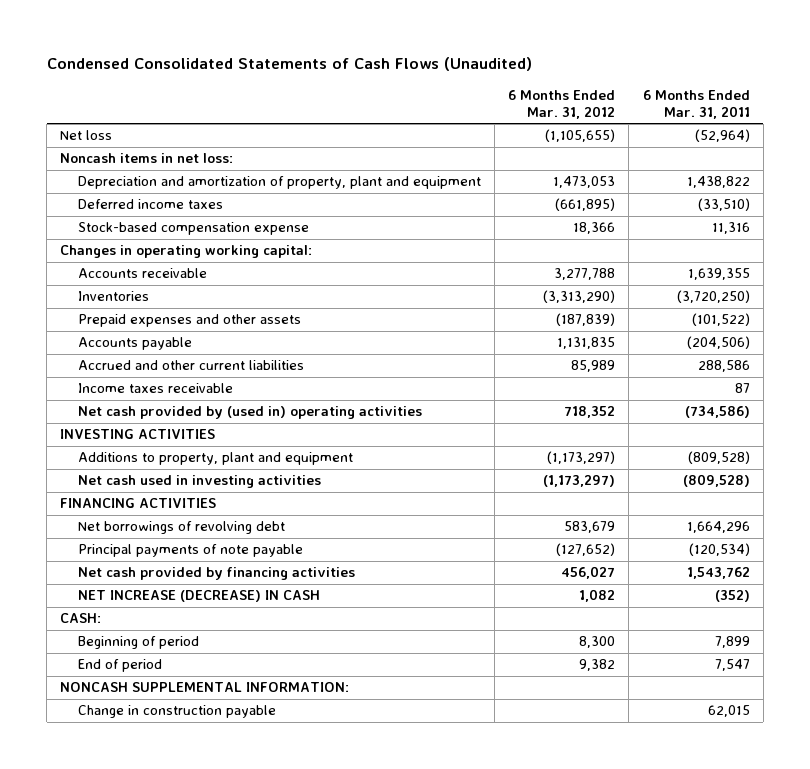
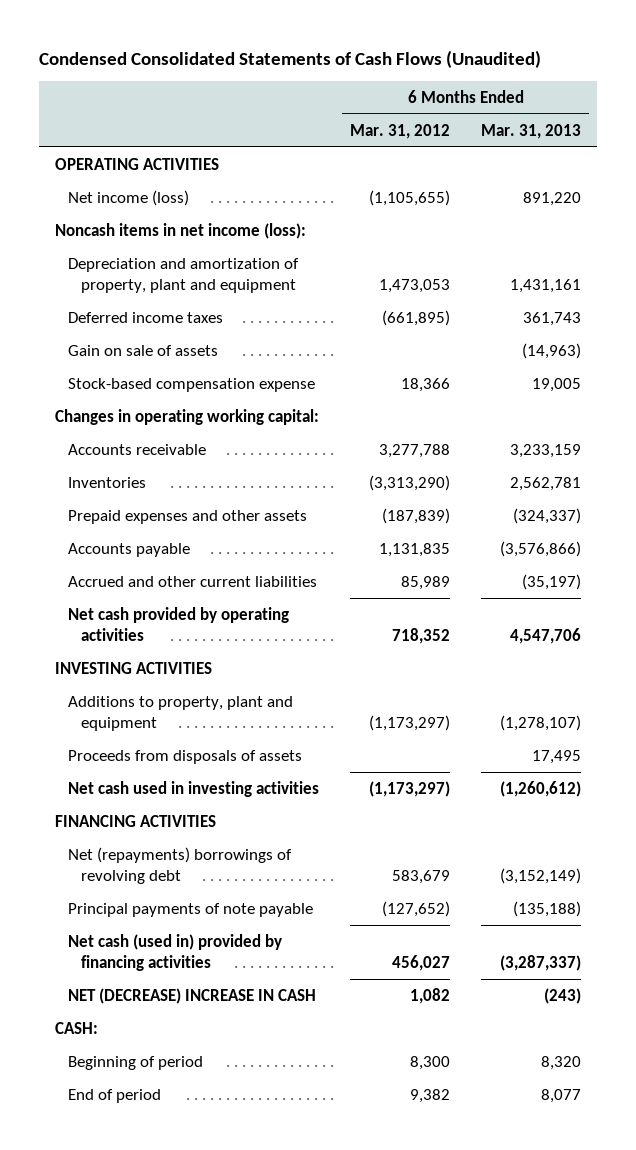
[642,89,750,119] 6 Months Ended Mar. 31, 2011 -> none
none -> [481,123,582,139] Mar. 31, 2013
none -> [54,157,219,170] OPERATING ACTIVITIES
[60,130,113,141] Net loss -> [67,189,189,206] Net income (loss)
[60,153,234,164] Noncash items in net loss: -> [54,222,306,239] Noncash items in net income (loss):
none -> [67,344,218,356] Gain on sale of assets
[78,383,234,394] Income taxes receivable -> none
[78,406,423,420] Net cash provided by (used in) operating activities -> [67,606,289,642] Net cash provided by operating activities
none -> [67,749,302,764] Proceeds from disposals of assets
[78,521,286,535] Net borrowings of revolving debt -> [67,846,292,885] Net (repayments) borrowings of revolving debt
[78,567,356,581] Net cash provided by financing activities -> [67,933,282,972] Net cash (used in) provided by financing activities
[78,590,321,603] NET INCREASE (DECREASE) IN CASH -> [67,987,316,1004] NET (DECREASE) INCREASE IN CASH
[60,682,350,693] NONCASH SUPPLEMENTAL INFORMATION: -> none
[78,705,277,719] Change in construction payable -> none

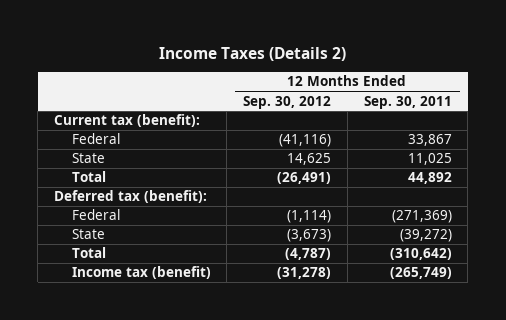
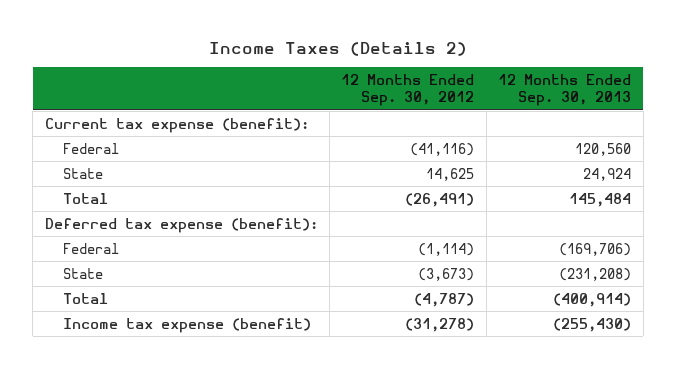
[363,95,452,109] Sep. 30, 2011 -> none
none -> [498,73,632,107] 12 Months Ended Sep. 30, 2013
[53,114,200,128] Current tax (benefit): -> [44,117,309,133] Current tax expense (benefit):
[53,190,207,204] Deferred tax (benefit): -> [44,217,318,233] Deferred tax expense (benefit):
[71,266,211,280] Income tax (benefit) -> [62,317,311,333] Income tax expense (benefit)

